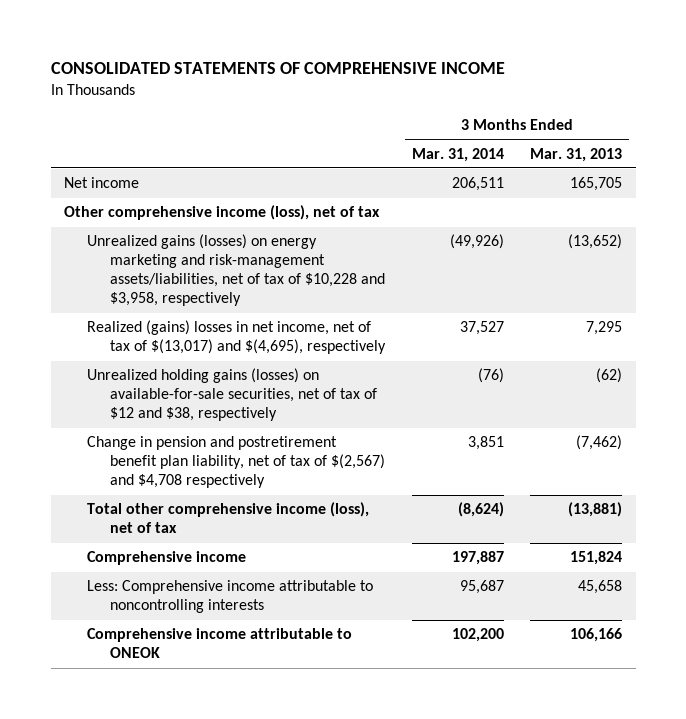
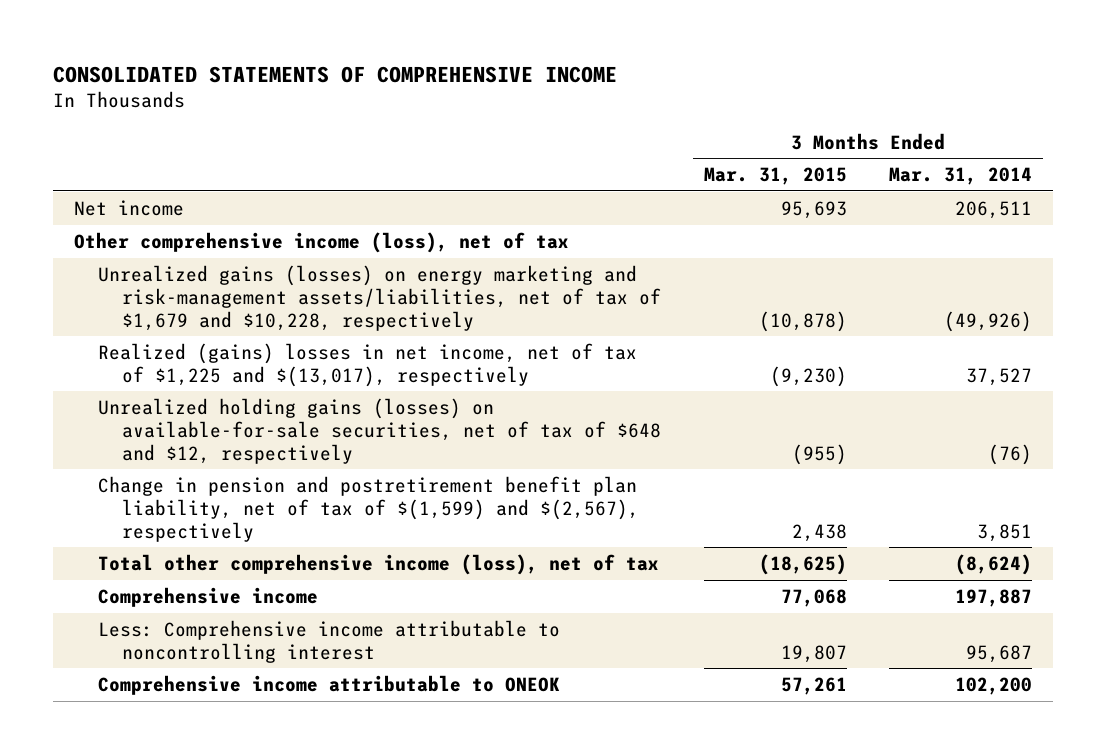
[530,147,623,162] Mar. 31, 2013 -> none
none -> [703,167,847,186] Mar. 31, 2015
[87,234,386,307] Unrealized gains (losses) on energy marketing and risk-management assets/liabilities, net of tax of $10,228 and $3,958, respectively -> [98,264,662,331] Unrealized gains (losses) on energy marketing and risk-management assets/liabilities, net of tax of $1,679 and $10,228, respectively
[87,320,387,355] Realized (gains) losses in net income, net of tax of $(13,017) and $(4,695), respectively -> [98,342,638,387] Realized (gains) losses in net income, net of tax of $1,225 and $(13,017), respectively
[87,368,378,422] Unrealized holding gains (losses) on available-for-sale securities, net of tax of $12 and $38, respectively -> [98,397,662,464] Unrealized holding gains (losses) on available-for-sale securities, net of tax of $648 and $12, respectively
[87,436,386,489] Change in pension and postretirement benefit plan liability, net of tax of $(2,567) and $4,708 respectively -> [98,475,640,542] Change in pension and postretirement benefit plan liability, net of tax of $(1,599) and $(2,567), respectively
[87,580,374,614] Less: Comprehensive income attributable to noncontrolling interests -> [98,619,561,663] Less: Comprehensive income attributable to noncontrolling interest

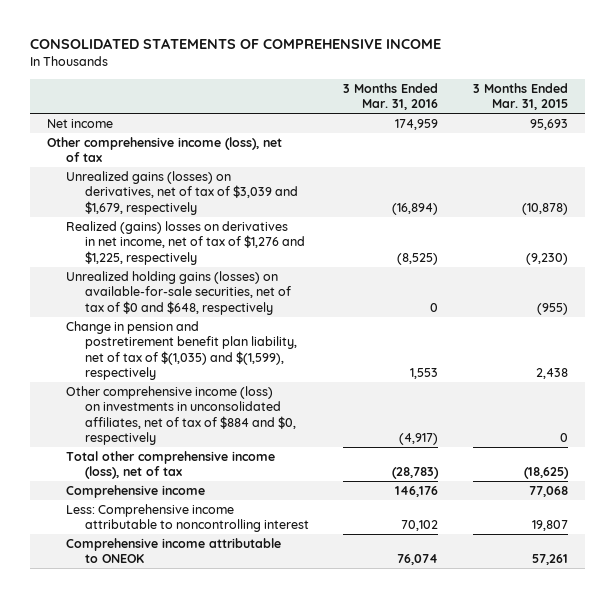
[889,167,1033,186] Mar. 31, 2014 -> none
none -> [343,82,439,111] 3 Months Ended Mar. 31, 2016
[98,264,662,331] Unrealized gains (losses) on energy marketing and risk-management assets/liabilities, net of tax of $1,679 and $10,228, respectively -> [66,170,299,215] Unrealized gains (losses) on derivatives, net of tax of $3,039 and $1,679, respectively
[98,342,638,387] Realized (gains) losses in net income, net of tax of $1,225 and $(13,017), respectively -> [66,220,306,265] Realized (gains) losses on derivatives in net income, net of tax of $1,276 and $1,225, respectively
[98,397,662,464] Unrealized holding gains (losses) on available-for-sale securities, net of tax of $648 and $12, respectively -> [66,270,292,315] Unrealized holding gains (losses) on available-for-sale securities, net of tax of $0 and $648, respectively
[98,475,640,542] Change in pension and postretirement benefit plan liability, net of tax of $(1,599) and $(2,567), respectively -> [66,320,298,381] Change in pension and postretirement benefit plan liability, net of tax of $(1,035) and $(1,599), respectively
none -> [66,385,297,446] Other comprehensive income (loss) on investments in unconsolidated affiliates, net of tax of $884 and $0, respectively

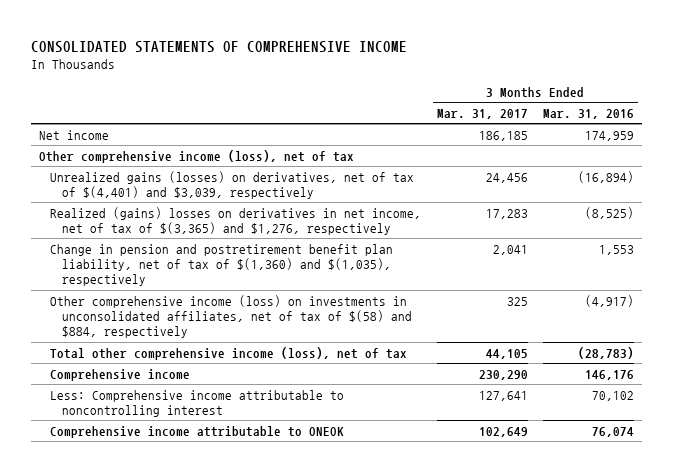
[472,82,568,111] 3 Months Ended Mar. 31, 2015 -> none
none -> [436,108,528,119] Mar. 31, 2017
[66,270,292,315] Unrealized holding gains (losses) on available-for-sale securities, net of tax of $0 and $648, respectively -> none
[66,170,299,215] Unrealized gains (losses) on derivatives, net of tax of $3,039 and $1,679, respectively -> [50,170,415,200] Unrealized gains (losses) on derivatives, net of tax of $(4,401) and $3,039, respectively
[66,220,306,265] Realized (gains) losses on derivatives in net income, net of tax of $1,276 and $1,225, respectively -> [50,206,422,236] Realized (gains) losses on derivatives in net income, net of tax of $(3,365) and $1,276, respectively
[66,320,298,381] Change in pension and postretirement benefit plan liability, net of tax of $(1,035) and $(1,599), respectively -> [50,243,394,287] Change in pension and postretirement benefit plan liability, net of tax of $(1,360) and $(1,035), respectively
[66,385,297,446] Other comprehensive income (loss) on investments in unconsolidated affiliates, net of tax of $884 and $0, respectively -> [50,294,413,339] Other comprehensive income (loss) on investments in unconsolidated affiliates, net of tax of $(58) and $884, respectively

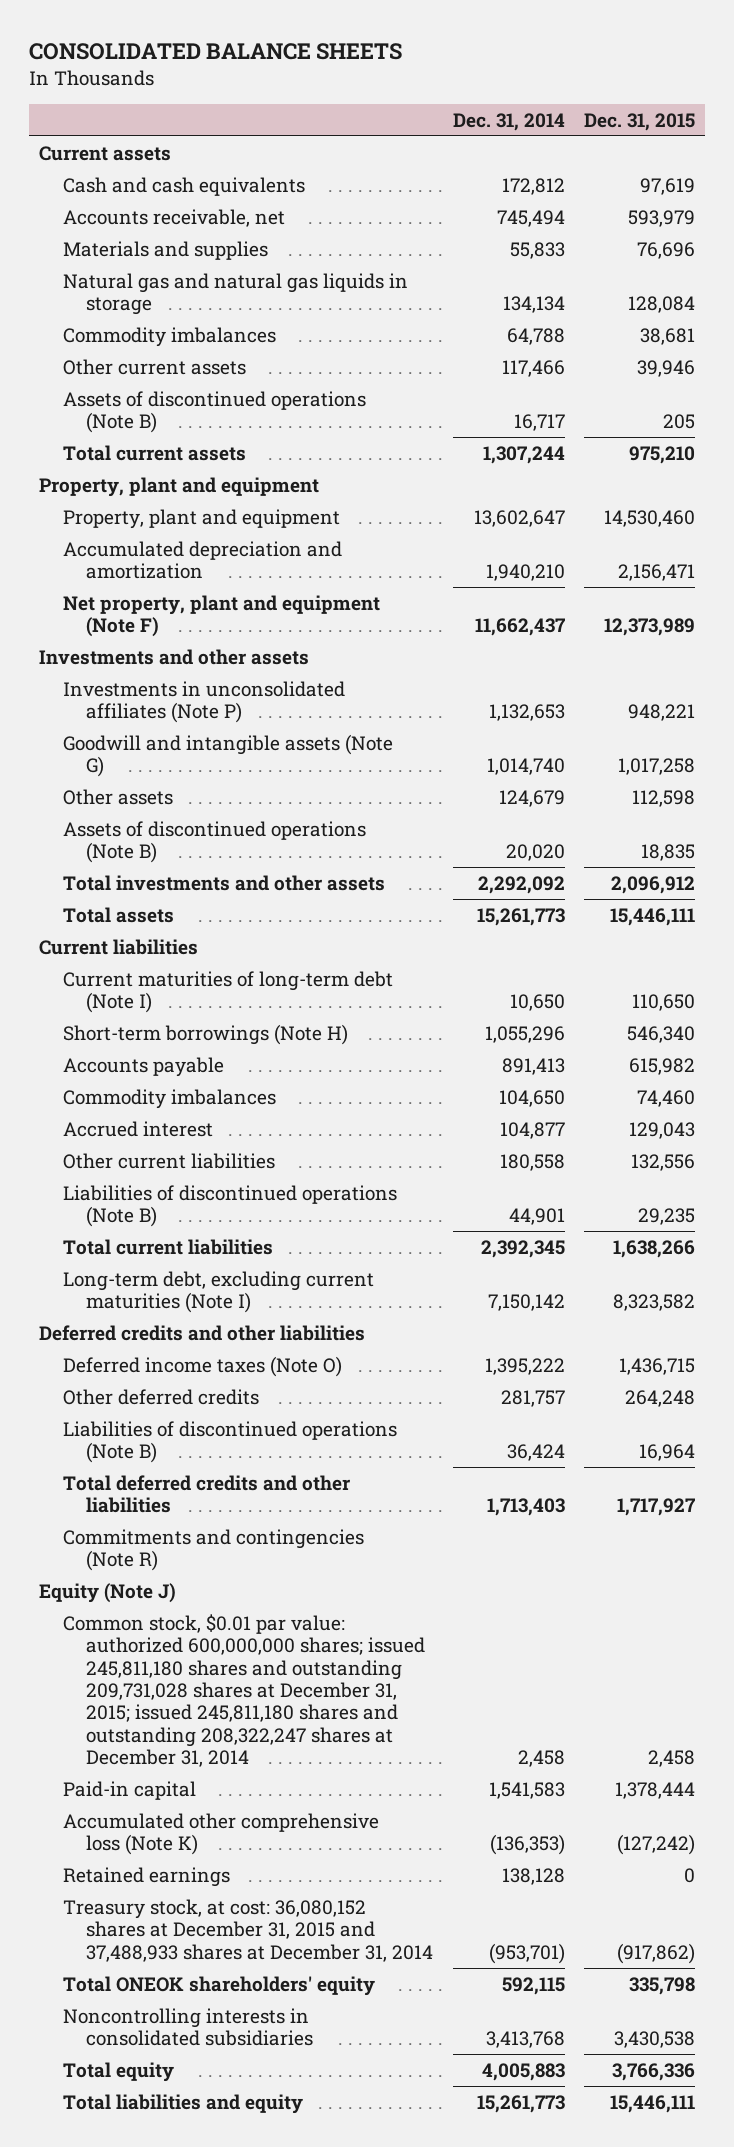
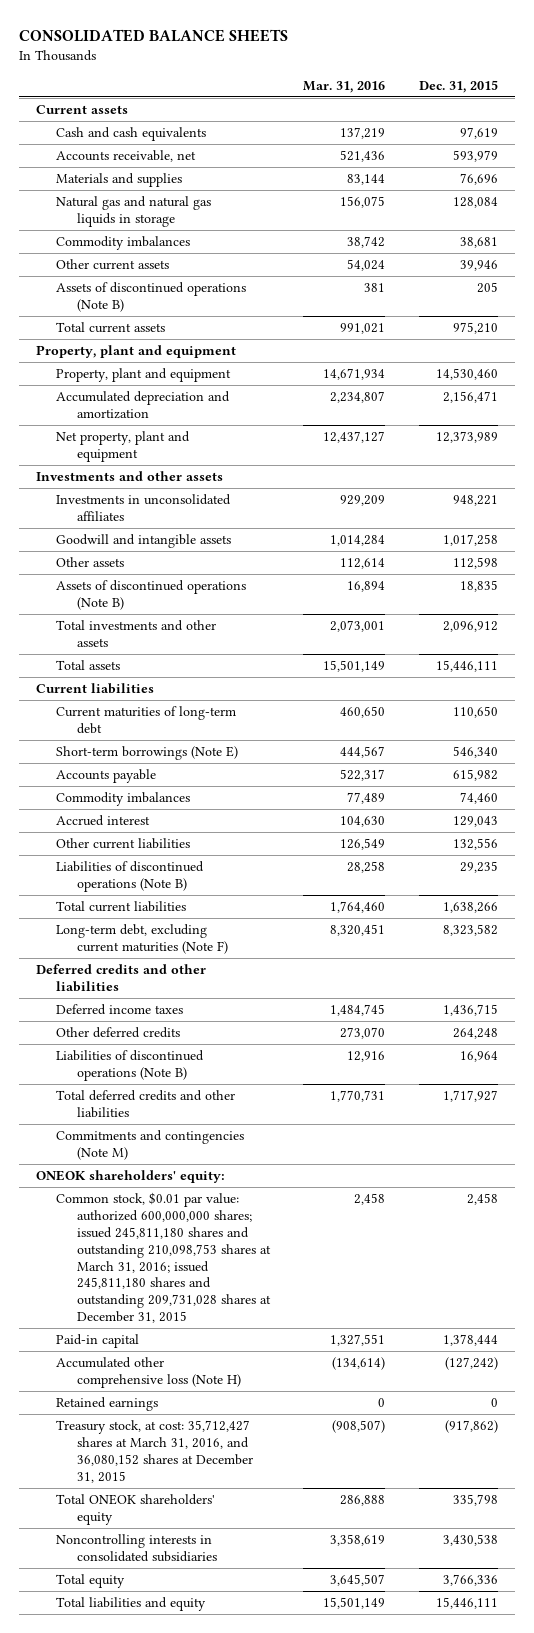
[452,112,565,131] Dec. 31, 2014 -> none
none -> [303,80,386,93] Mar. 31, 2016
[62,594,380,638] Net property, plant and equipment (Note F) -> [56,431,191,462] Net property, plant and equipment
[62,680,345,724] Investments in unconsolidated affiliates (Note P) -> [56,494,232,521] Investments in unconsolidated affiliates
[62,733,393,778] Goodwill and intangible assets (Note G) -> [56,534,232,549] Goodwill and intangible assets
[62,970,393,1014] Current maturities of long-term debt (Note I) -> [56,706,237,734] Current maturities of long-term debt
[62,1023,348,1045] Short-term borrowings (Note H) -> [56,746,239,761] Short-term borrowings (Note E)
[62,1270,374,1314] Long-term debt, excluding current maturities (Note I) -> [56,924,228,954] Long-term debt, excluding current maturities (Note F)
[62,1355,342,1377] Deferred income taxes (Note O) -> [56,1004,184,1016] Deferred income taxes
[39,1582,177,1603] Equity (Note J) -> none
[62,1528,364,1572] Commitments and contingencies (Note R) -> [56,1130,245,1160] Commitments and contingencies (Note M)
none -> [36,1170,226,1184] ONEOK shareholders' equity:
[62,1613,426,1768] Common stock, $0.01 par value: authorized 600,000,000 shares; issued 245,811,180 shares and outstanding 209,731,028 shares at December 31, 2015; issued 245,811,180 shares and outstanding 208,322,247 shares at December 31, 2014 -> [56,1192,271,1324] Common stock, $0.01 par value: authorized 600,000,000 shares; issued 245,811,180 shares and outstanding 210,098,753 shares at March 31, 2016; issued 245,811,180 shares and outstanding 209,731,028 shares at December 31, 2015
[62,1812,379,1856] Accumulated other comprehensive loss (Note K) -> [56,1357,241,1388] Accumulated other comprehensive loss (Note H)
[62,1898,434,1962] Treasury stock, at cost: 36,080,152 shares at December 31, 2015 and 37,488,933 shares at December 31, 2014 -> [56,1420,253,1483] Treasury stock, at cost: 35,712,427 shares at March 31, 2016, and 36,080,152 shares at December 31, 2015

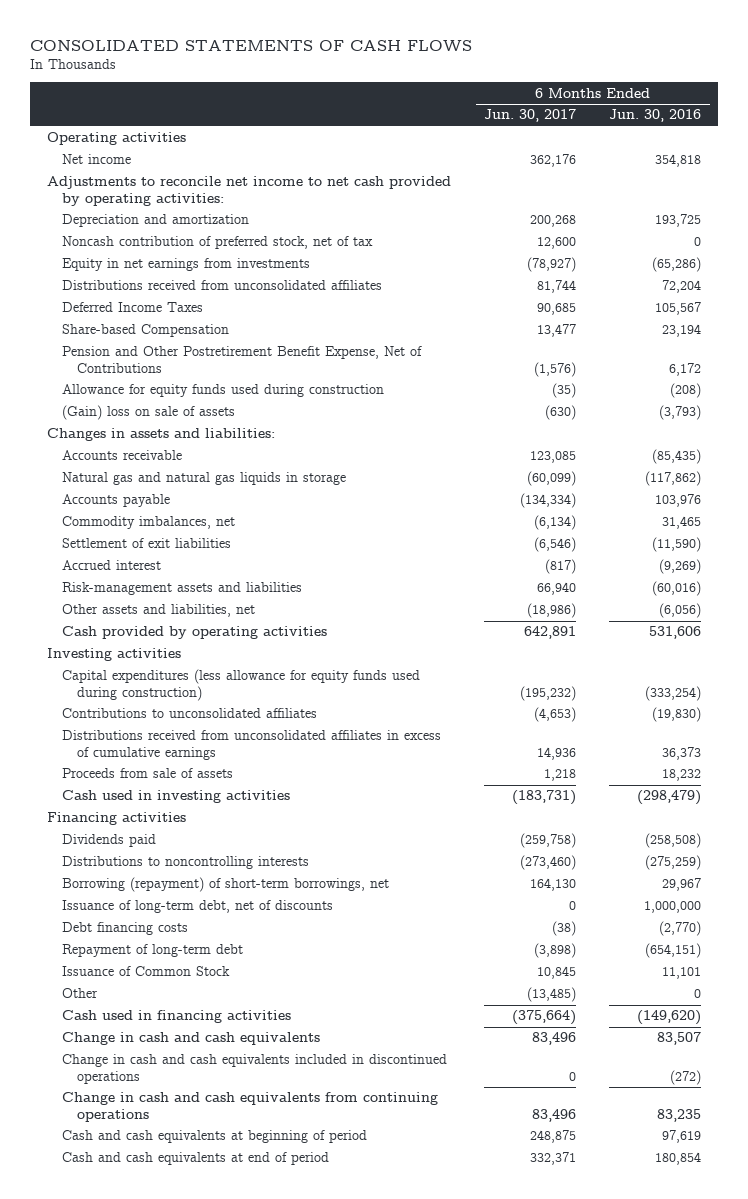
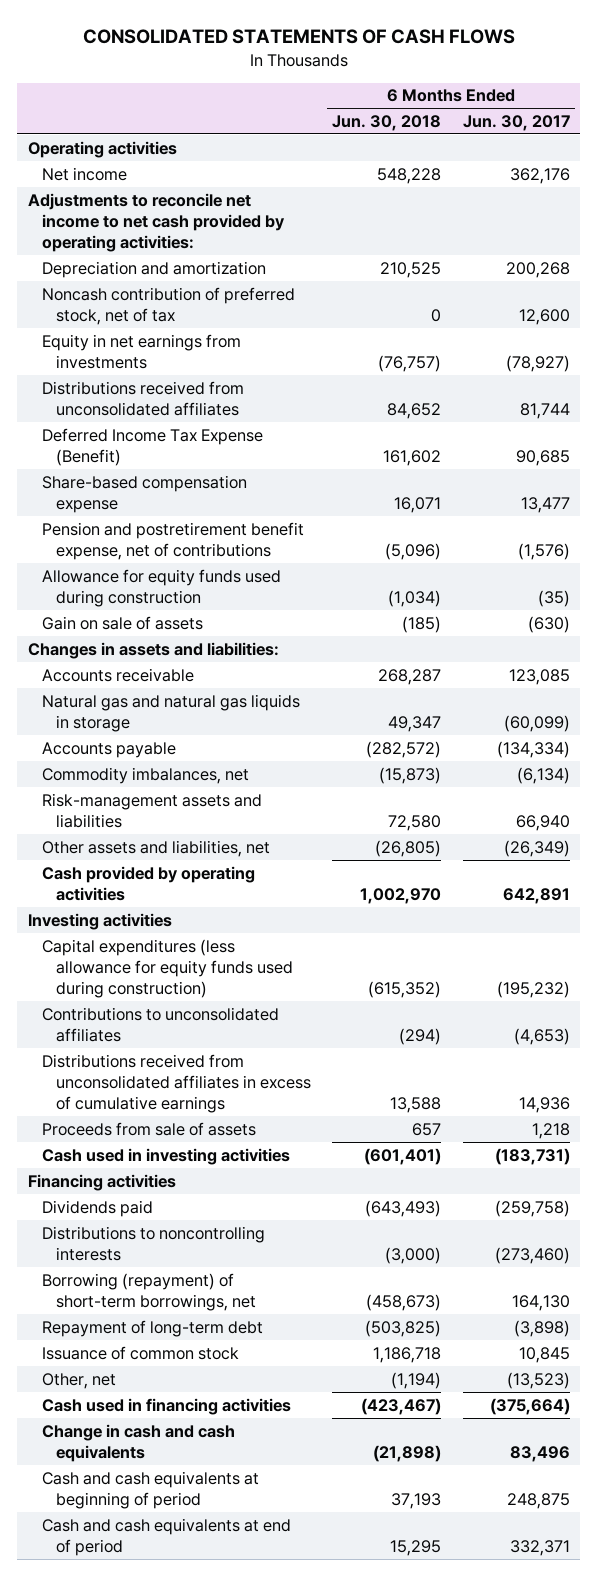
[609,109,702,123] Jun. 30, 2016 -> none
none -> [332,114,442,131] Jun. 30, 2018
[61,302,203,313] Deferred Income Taxes -> [41,427,263,466] Deferred Income Tax Expense (Benefit)
[61,324,229,338] Share-based Compensation -> [41,474,247,513] Share-based compensation expense
[61,346,422,373] Pension and Other Postretirement Benefit Expense, Net of Contributions -> [41,521,304,560] Pension and postretirement benefit expense, net of contributions
[61,405,235,421] (Gain) loss on sale of assets -> [41,615,203,630] Gain on sale of assets
[61,538,231,549] Settlement of exit liabilities -> none
[61,560,161,571] Accrued interest -> none
[527,603,577,619] (18,986) -> [503,839,570,857] (26,349)
[61,900,333,914] Issuance of long-term debt, net of discounts -> none
[61,922,188,936] Debt financing costs -> none
[61,966,230,977] Issuance of Common Stock -> [41,1345,239,1360] Issuance of common stock
[61,988,98,999] Other -> [41,1372,116,1389] Other, net
[527,987,577,1003] (13,485) -> [506,1371,570,1389] (13,523)
[61,1054,447,1084] Change in cash and cash equivalents included in discontinued operations -> none
[61,1092,438,1122] Change in cash and cash equivalents from continuing operations -> none

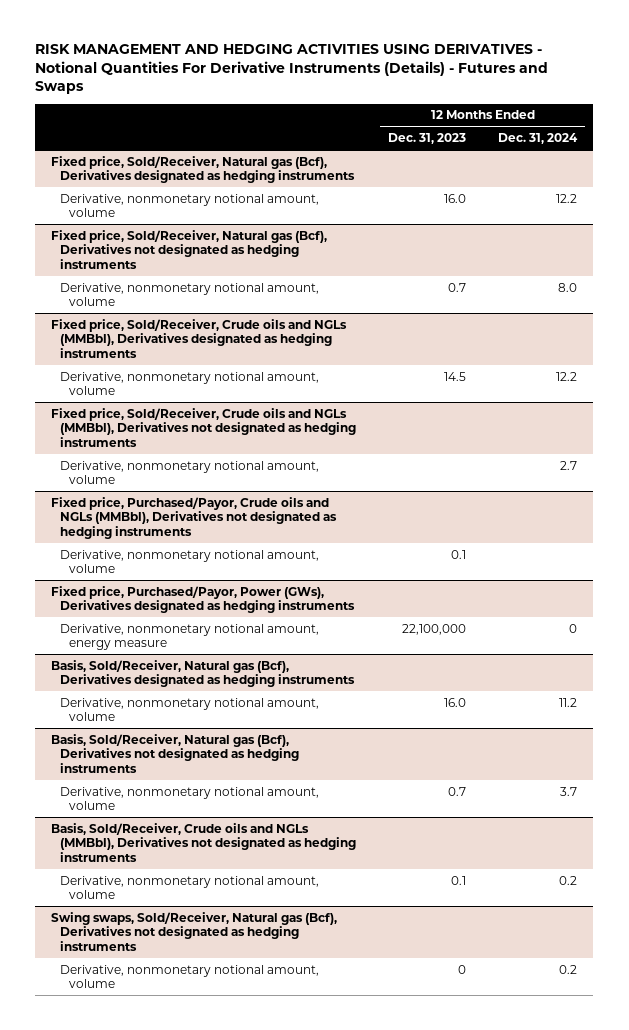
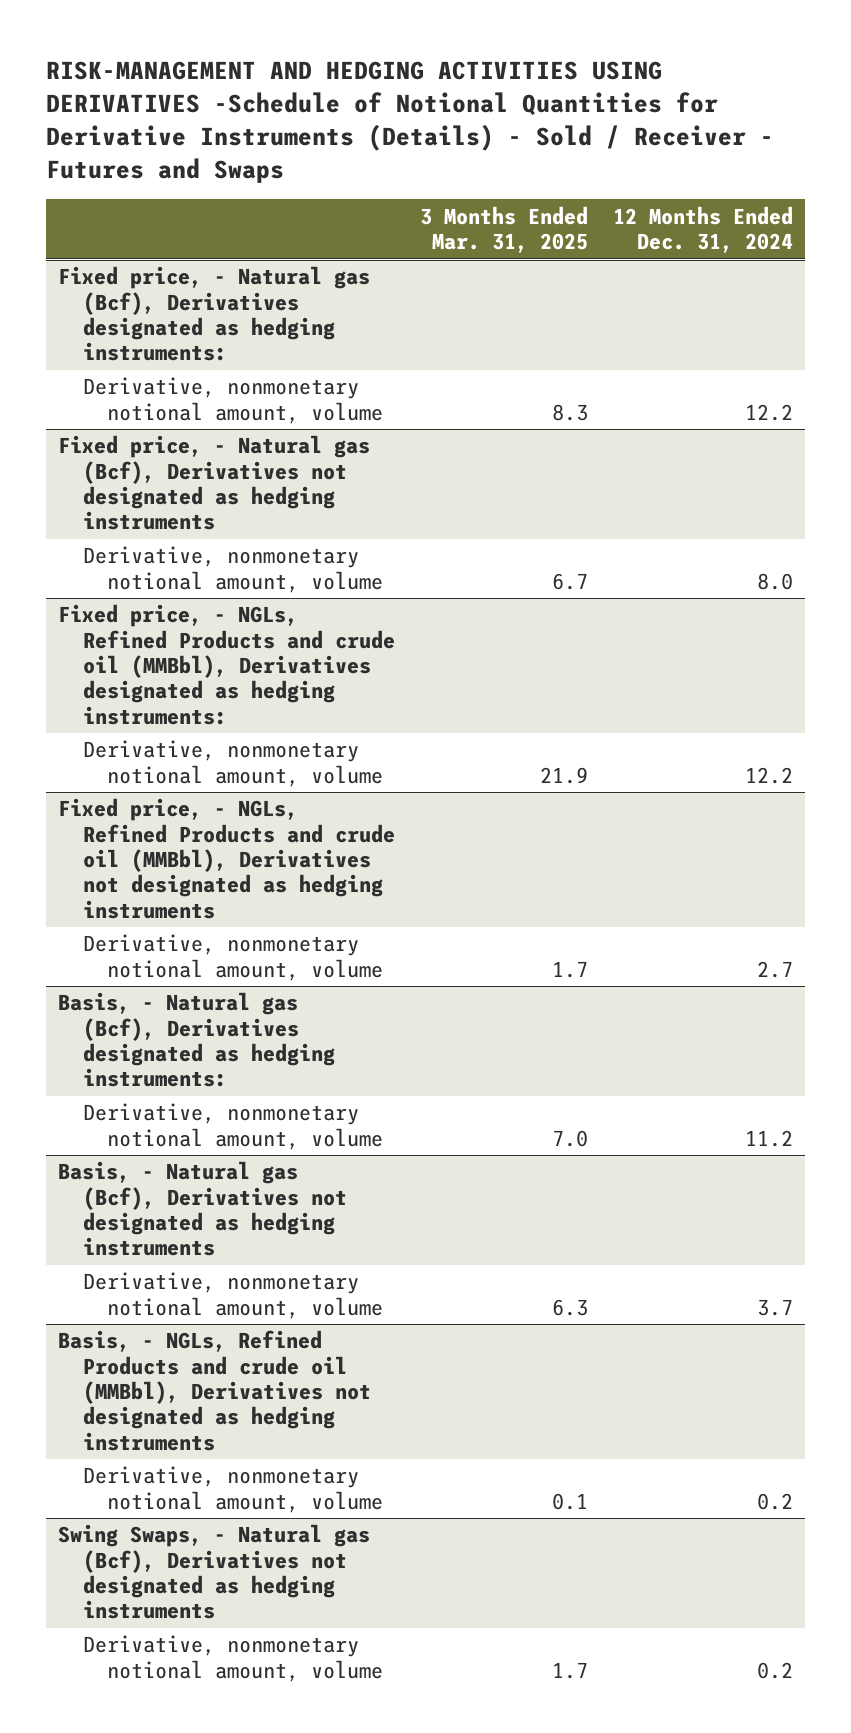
[35,44,549,95] RISK MANAGEMENT AND HEDGING ACTIVITIES USING DERIVATIVES - Notional Quantities For Derivative Instruments (Details) - Futures and Swaps -> [45,60,774,184] RISK-MANAGEMENT AND HEDGING ACTIVITIES USING DERIVATIVES -Schedule of Notional Quantities for Derivative Instruments (Details) - Sold / Receiver - Futures and Swaps
[388,132,467,144] Dec. 31, 2023 -> none
none -> [419,205,588,254] 3 Months Ended Mar. 31, 2025
[51,155,356,184] Fixed price, Sold/Receiver, Natural gas (Bcf), Derivatives designated as hedging instruments -> [58,266,371,362] Fixed price, - Natural gas (Bcf), Derivatives designated as hedging instruments:
[51,229,328,269] Fixed price, Sold/Receiver, Natural gas (Bcf), Derivatives not designated as hedging instruments -> [58,435,371,531] Fixed price, - Natural gas (Bcf), Derivatives not designated as hedging instruments
[51,318,348,358] Fixed price, Sold/Receiver, Crude oils and NGLs (MMBbl), Derivatives designated as hedging instruments -> [58,604,395,725] Fixed price, - NGLs, Refined Products and crude oil (MMBbl), Derivatives designated as hedging instruments:
[51,407,357,447] Fixed price, Sold/Receiver, Crude oils and NGLs (MMBbl), Derivatives not designated as hedging instruments -> [58,798,395,919] Fixed price, - NGLs, Refined Products and crude oil (MMBbl), Derivatives not designated as hedging instruments
[51,496,338,539] Fixed price, Purchased/Payor, Crude oils and NGLs (MMBbl), Derivatives not designated as hedging instruments -> none
[60,549,320,574] Derivative, nonmonetary notional amount, volume -> none
[51,585,356,614] Fixed price, Purchased/Payor, Power (GWs), Derivatives designated as hedging instruments -> none
[60,623,320,651] Derivative, nonmonetary notional amount, energy measure -> none
[51,659,356,688] Basis, Sold/Receiver, Natural gas (Bcf), Derivatives designated as hedging instruments -> [58,992,335,1088] Basis, - Natural gas (Bcf), Derivatives designated as hedging instruments:
[51,733,300,773] Basis, Sold/Receiver, Natural gas (Bcf), Derivatives not designated as hedging instruments -> [58,1161,347,1257] Basis, - Natural gas (Bcf), Derivatives not designated as hedging instruments
[51,822,357,862] Basis, Sold/Receiver, Crude oils and NGLs (MMBbl), Derivatives not designated as hedging instruments -> [58,1330,371,1451] Basis, - NGLs, Refined Products and crude oil (MMBbl), Derivatives not designated as hedging instruments
[51,911,338,951] Swing swaps, Sold/Receiver, Natural gas (Bcf), Derivatives not designated as hedging instruments -> [58,1524,371,1620] Swing Swaps, - Natural gas (Bcf), Derivatives not designated as hedging instruments

